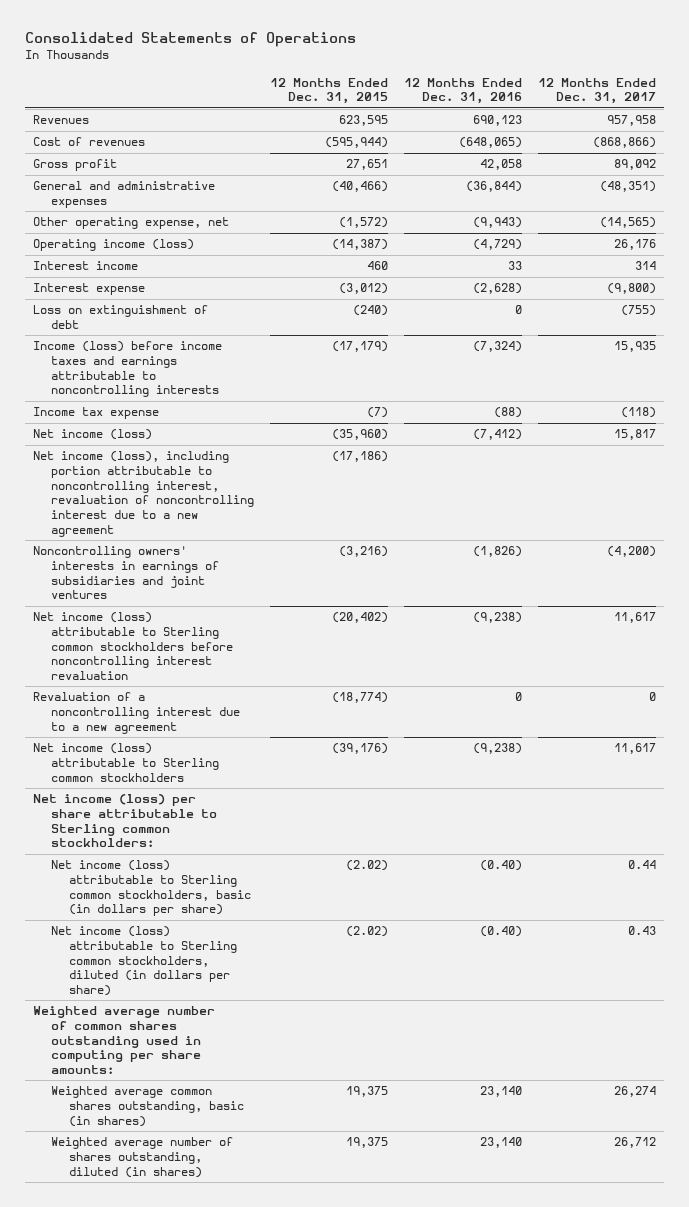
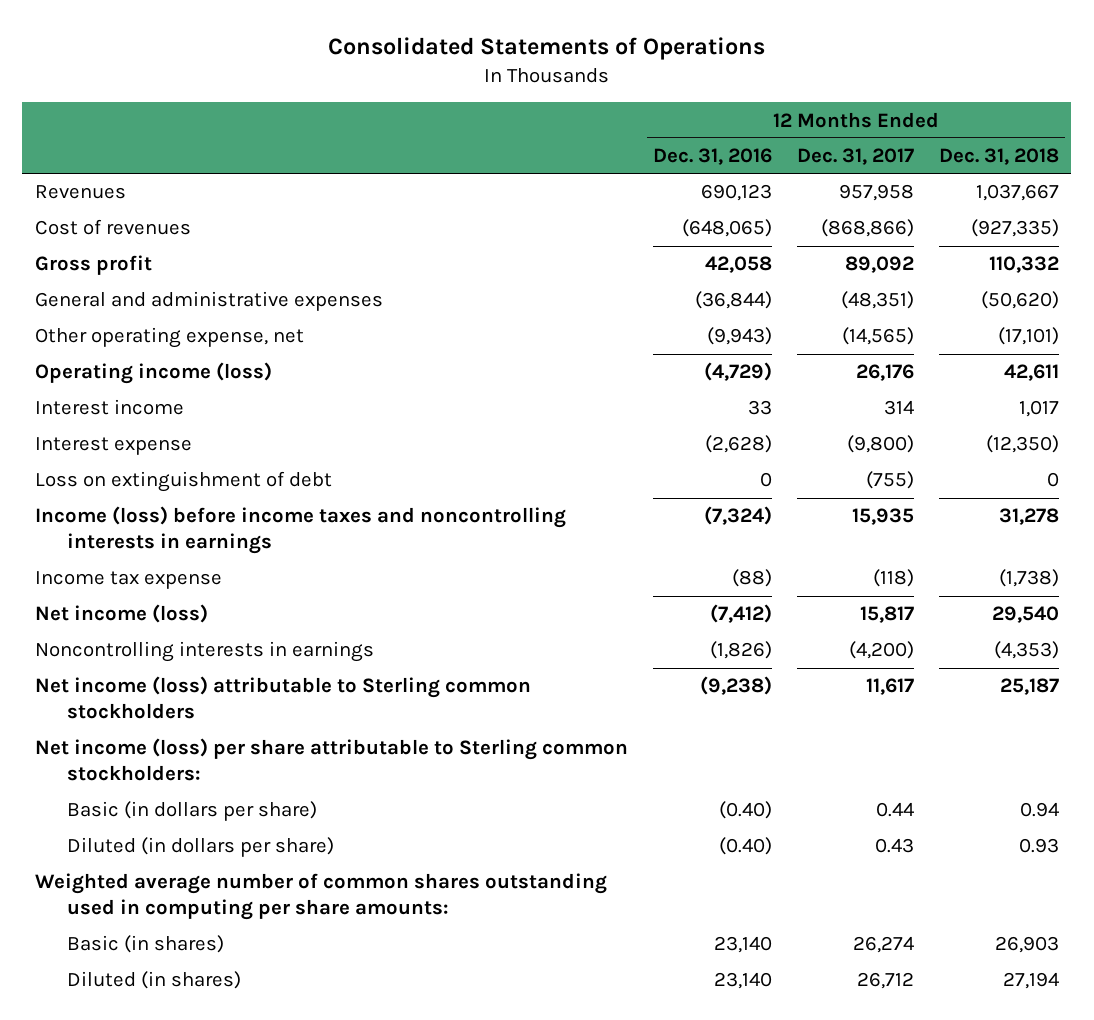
[269,77,388,105] 12 Months Ended Dec. 31, 2015 -> none
none -> [938,148,1059,166] Dec. 31, 2018
[32,341,222,398] Income (loss) before income taxes and earnings attributable to noncontrolling interests -> [34,506,566,555] Income (loss) before income taxes and noncontrolling interests in earnings
[32,451,254,537] Net income (loss), including portion attributable to noncontrolling interest, revaluation of noncontrolling interest due to a new agreement -> none
[32,612,233,680] Net income (loss) attributable to Sterling common stockholders before noncontrolling interest revaluation -> none
[32,692,240,734] Revaluation of a noncontrolling interest due to a new agreement -> none
[32,546,219,600] Noncontrolling owners' interests in earnings of subsidiaries and joint ventures -> [34,641,374,663] Noncontrolling interests in earnings
[50,860,251,917] Net income (loss) attributable to Sterling common stockholders, basic (in dollars per share) -> [67,801,318,822] Basic (in dollars per share)
[50,926,237,996] Net income (loss) attributable to Sterling common stockholders, diluted (in dollars per share) -> [67,837,335,858] Diluted (in dollars per share)
[50,1086,244,1127] Weighted average common shares outstanding, basic (in shares) -> [67,935,225,954] Basic (in shares)
[50,1137,233,1178] Weighted average number of shares outstanding, diluted (in shares) -> [67,971,242,990] Diluted (in shares)

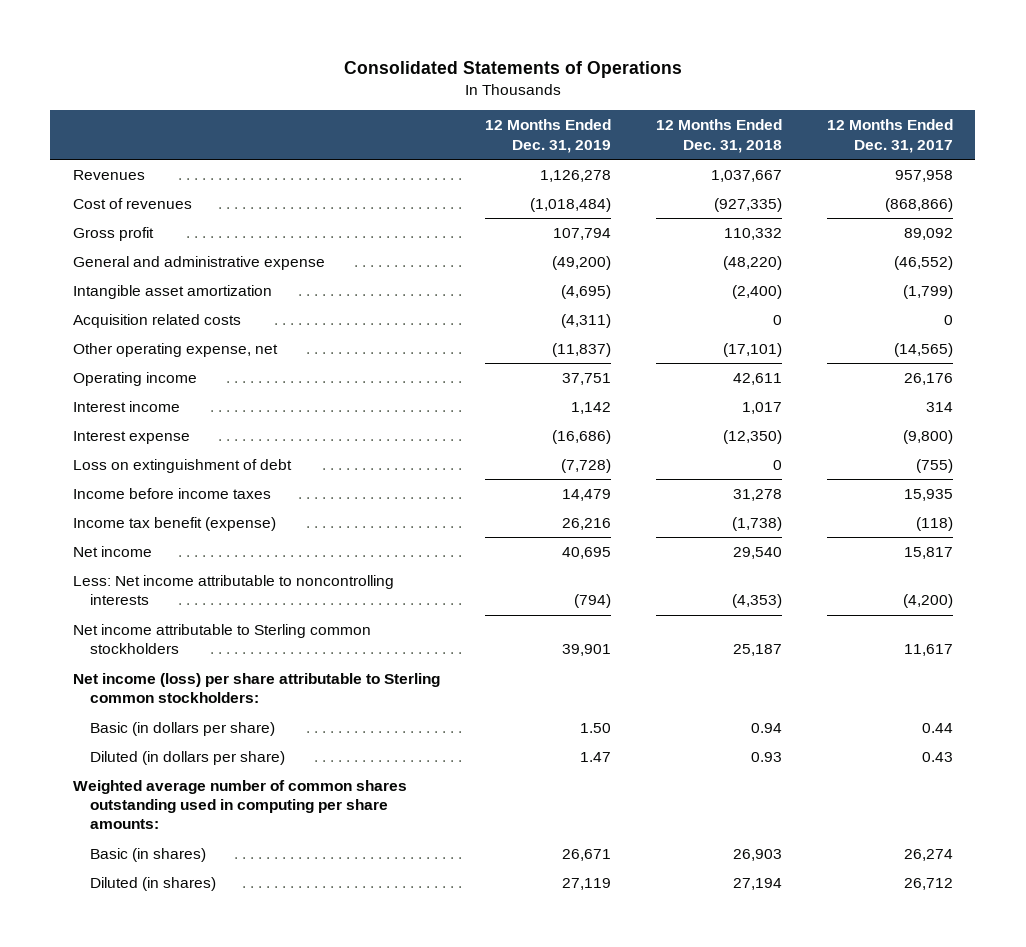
[652,148,772,166] Dec. 31, 2016 -> none
none -> [484,119,611,153] 12 Months Ended Dec. 31, 2019
[34,291,383,312] General and administrative expenses -> [72,255,325,270] General and administrative expense
[840,291,914,310] (48,351) -> [893,255,953,270] (46,552)
[980,291,1059,310] (50,620) -> [722,255,782,270] (48,220)
none -> [72,284,272,299] Intangible asset amortization
none -> [72,313,241,328] Acquisition related costs
[34,362,272,385] Operating income (loss) -> [72,371,197,386] Operating income
[34,506,566,555] Income (loss) before income taxes and noncontrolling interests in earnings -> [72,487,271,499] Income before income taxes
[34,571,222,590] Income tax expense -> [72,516,276,531] Income tax benefit (expense)
[34,604,208,624] Net income (loss) -> [72,545,152,557] Net income
[34,641,374,663] Noncontrolling interests in earnings -> [72,574,394,606] Less: Net income attributable to noncontrolling interests
[34,676,531,720] Net income (loss) attributable to Sterling common stockholders -> [72,623,371,655] Net income attributable to Sterling common stockholders

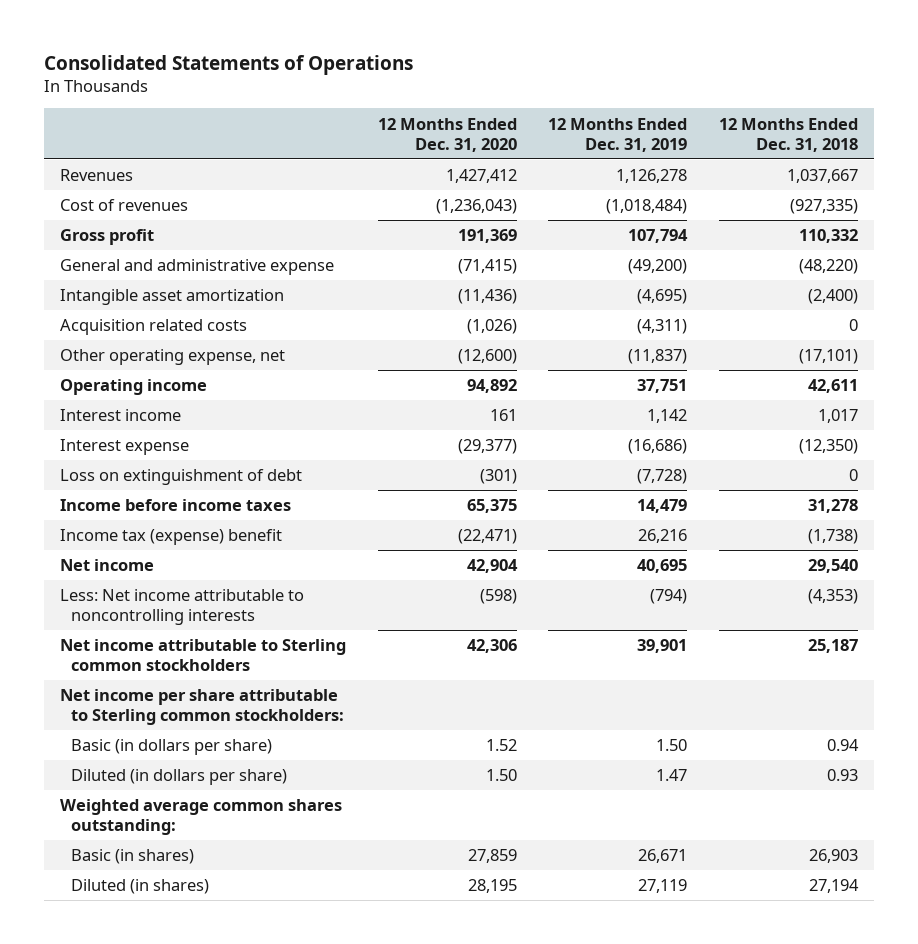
[826,119,953,153] 12 Months Ended Dec. 31, 2017 -> none
none -> [377,117,517,152] 12 Months Ended Dec. 31, 2020
[72,516,276,531] Income tax benefit (expense) -> [59,529,282,546] Income tax (expense) benefit
[72,672,440,704] Net income (loss) per share attributable to Sterling common stockholders: -> [59,689,345,726] Net income per share attributable to Sterling common stockholders:
[72,779,407,830] Weighted average number of common shares outstanding used in computing per share amounts: -> [59,799,342,836] Weighted average common shares outstanding:

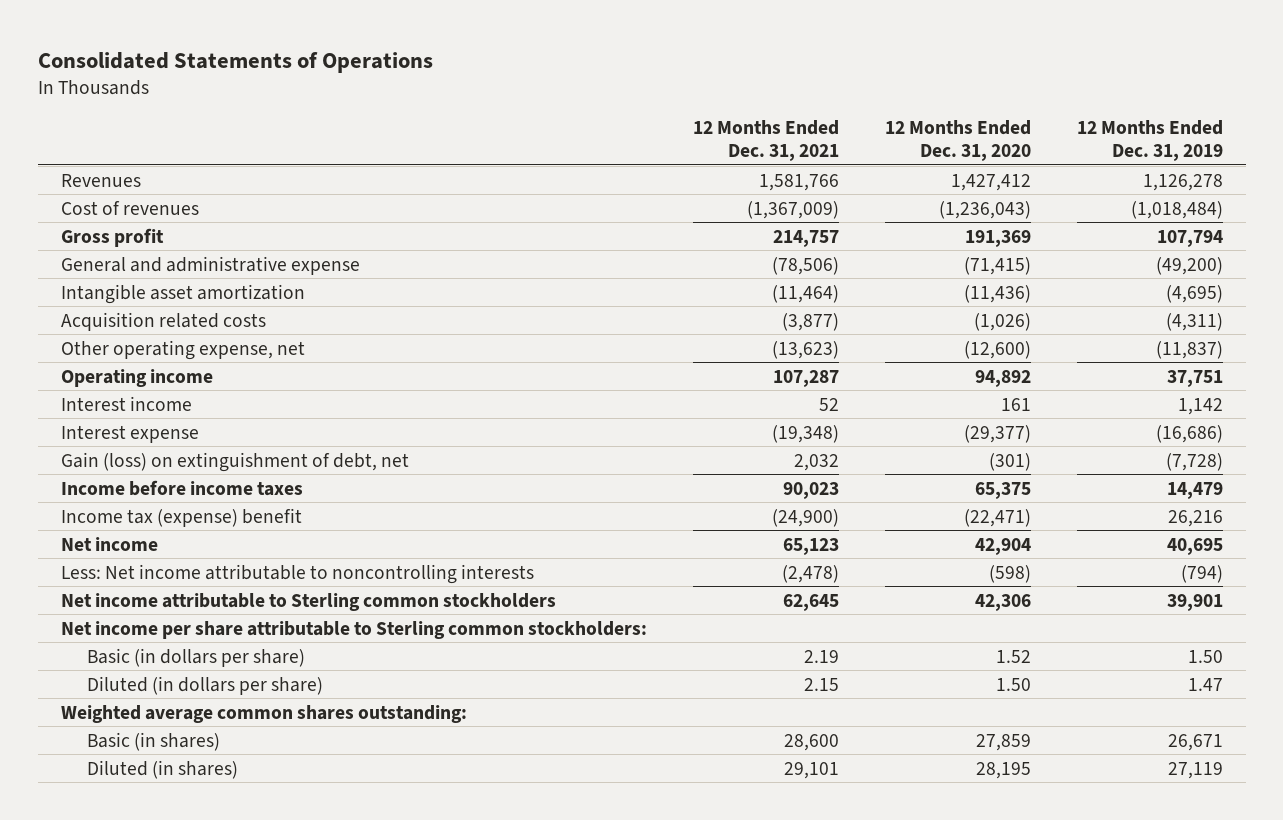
[719,117,859,152] 12 Months Ended Dec. 31, 2018 -> none
none -> [692,119,839,161] 12 Months Ended Dec. 31, 2021
[59,469,302,486] Loss on extinguishment of debt -> [60,451,409,472] Gain (loss) on extinguishment of debt, net

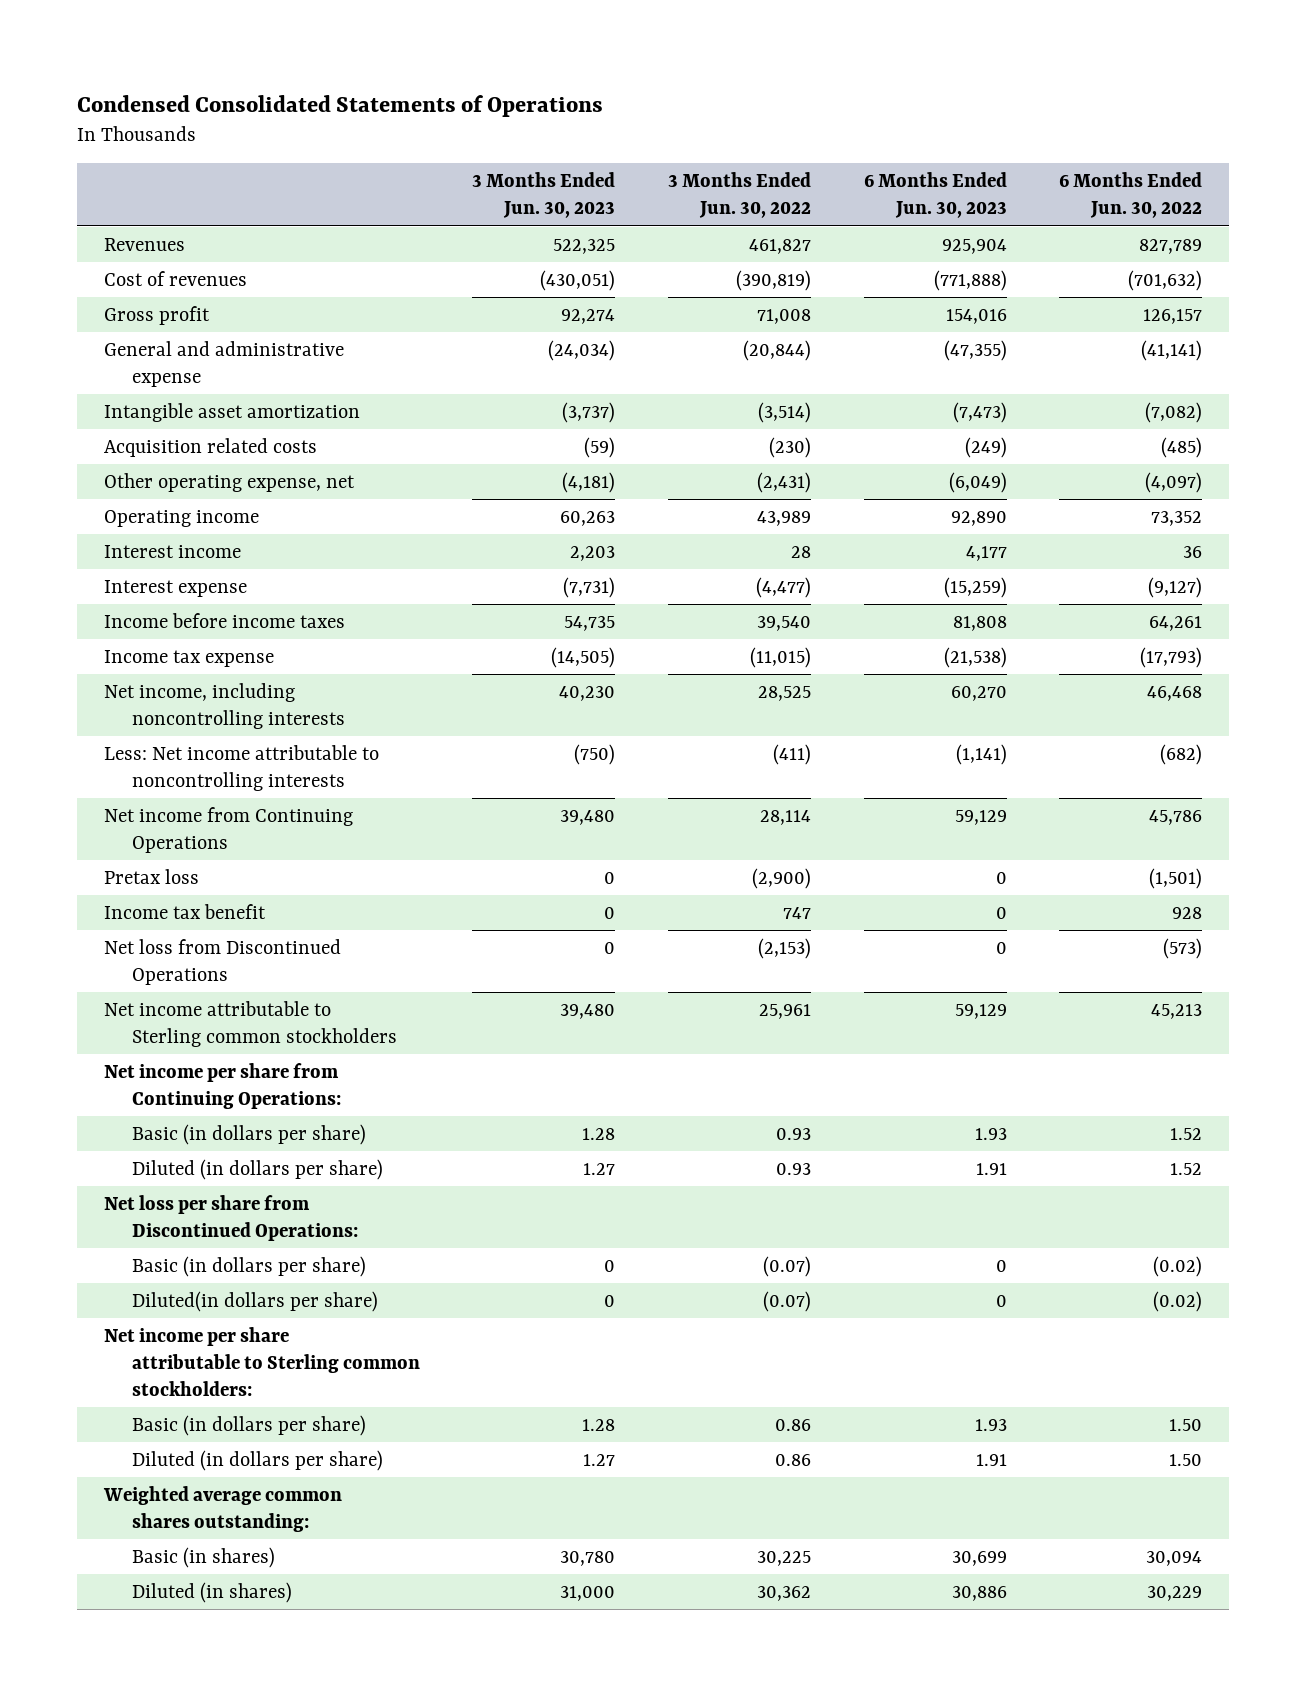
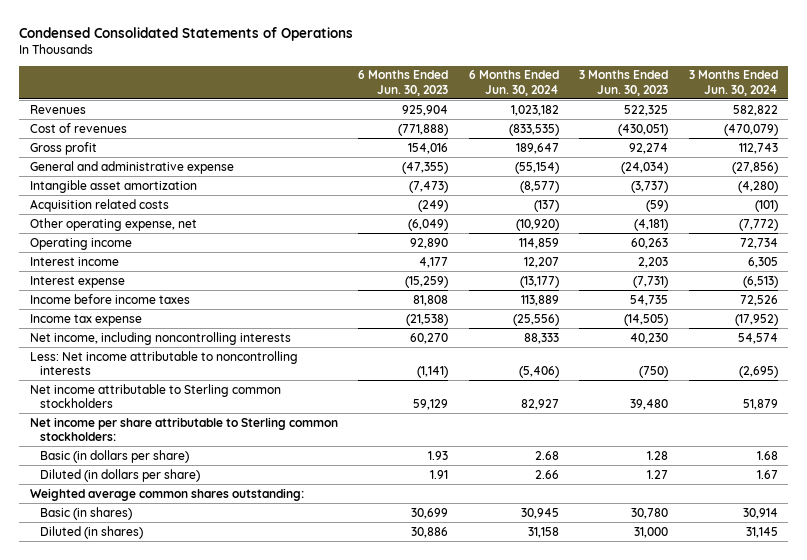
[668,172,812,219] 3 Months Ended Jun. 30, 2022 -> none
[1059,172,1203,219] 6 Months Ended Jun. 30, 2022 -> none
none -> [468,70,559,96] 6 Months Ended Jun. 30, 2024
none -> [688,70,778,96] 3 Months Ended Jun. 30, 2024
[103,806,353,854] Net income from Continuing Operations -> none
[103,868,199,884] Pretax loss -> none
[103,903,266,919] Income tax benefit -> none
[103,938,341,986] Net loss from Discontinued Operations -> none
[103,1062,341,1110] Net income per share from Continuing Operations: -> none
[131,1123,366,1145] Basic (in dollars per share) -> none
[131,1158,383,1180] Diluted (in dollars per share) -> none
[103,1194,358,1242] Net loss per share from Discontinued Operations: -> none
[131,1255,366,1277] Basic (in dollars per share) -> none
[131,1290,378,1312] Diluted(in dollars per share) -> none

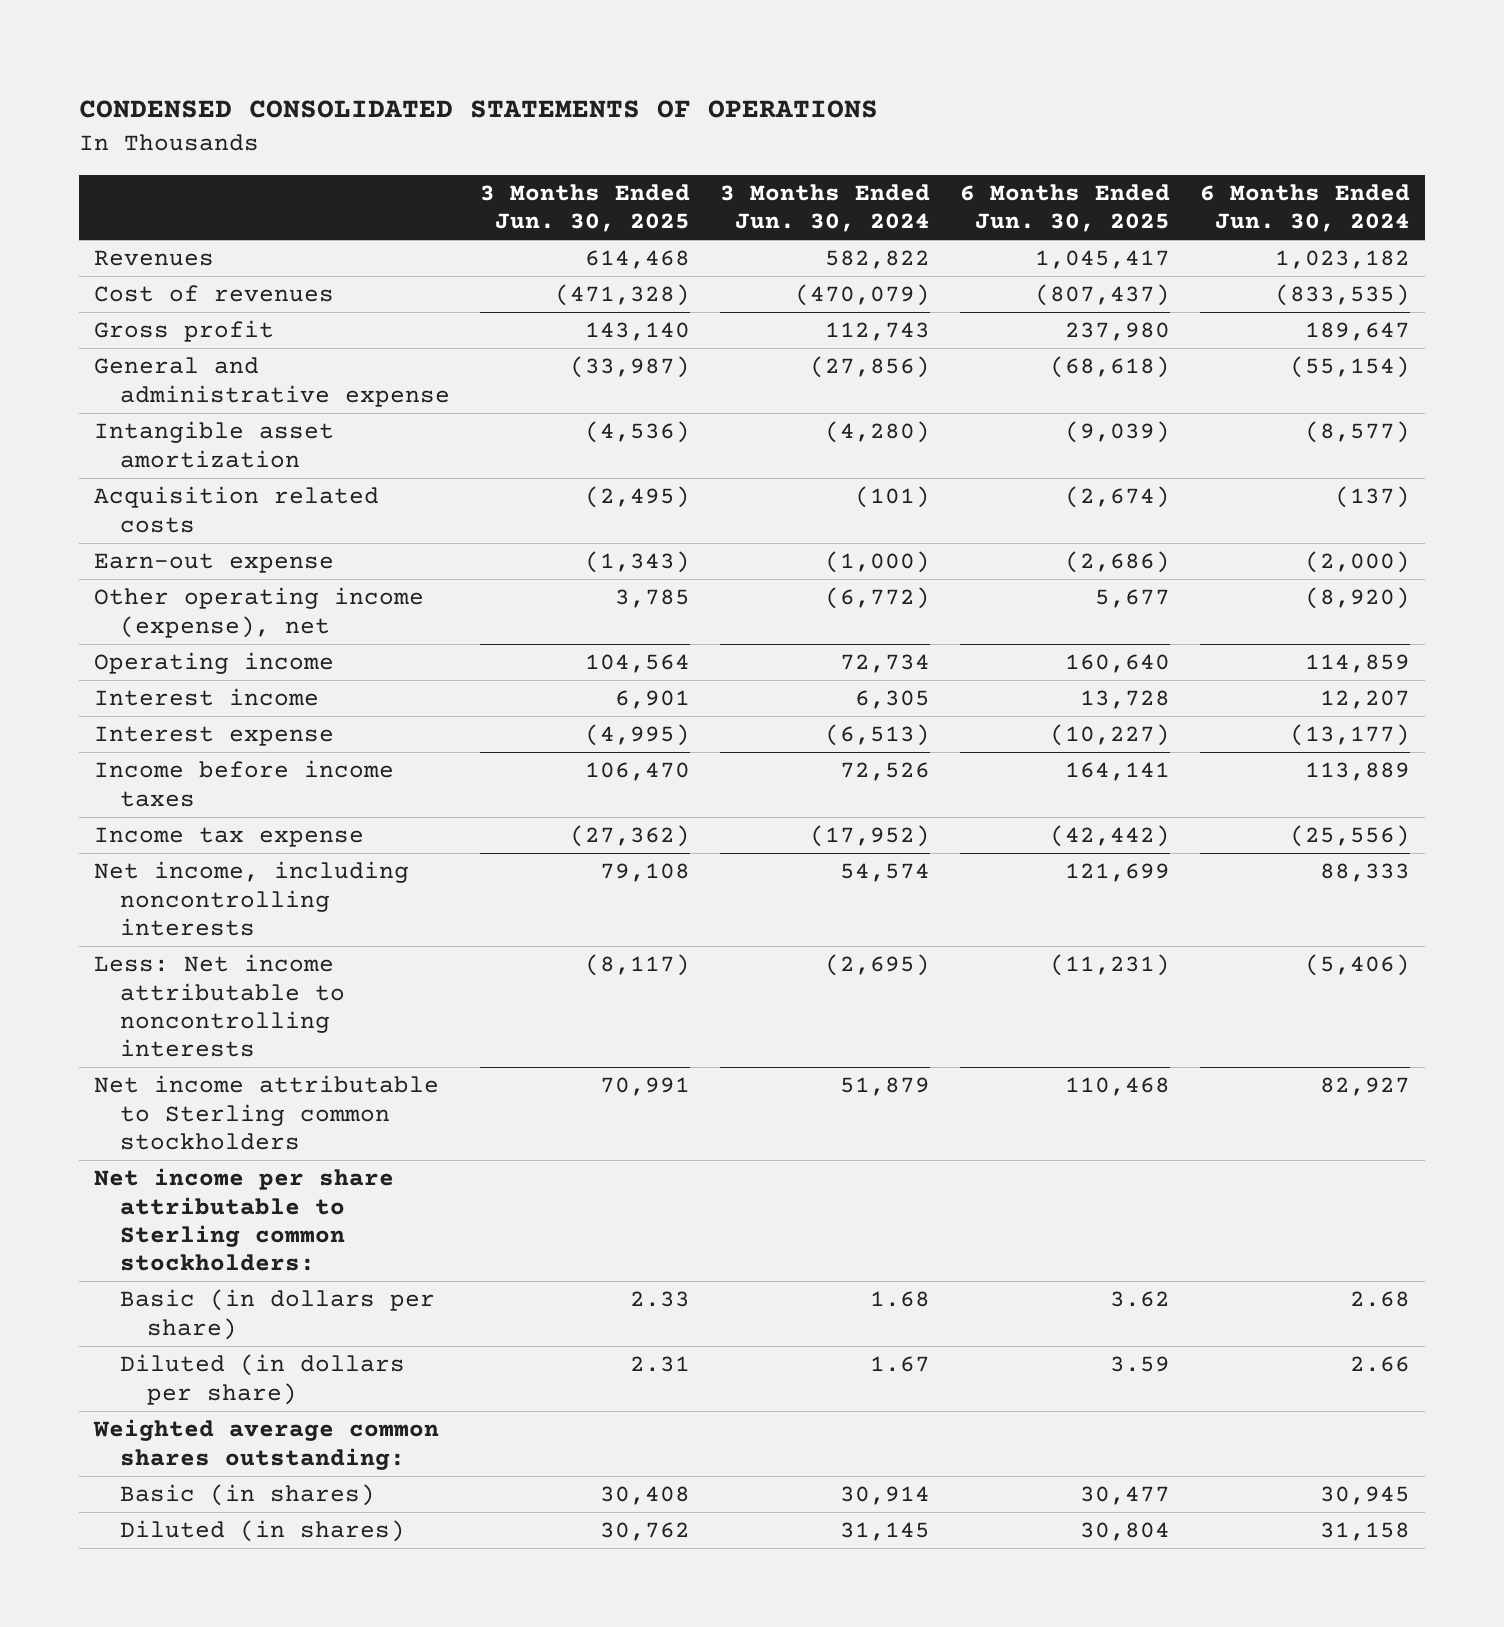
[19,26,354,41] Condensed Consolidated Statements of Operations -> [78,99,878,118] CONDENSED CONSOLIDATED STATEMENTS OF OPERATIONS
[358,70,449,96] 6 Months Ended Jun. 30, 2023 -> none
[579,70,669,96] 3 Months Ended Jun. 30, 2023 -> none
none -> [480,183,691,233] 3 Months Ended Jun. 30, 2025
none -> [960,183,1171,233] 6 Months Ended Jun. 30, 2025
none -> [93,553,334,574] Earn-out expense
[29,217,197,231] Other operating expense, net -> [93,587,424,638] Other operating income (expense), net
[515,218,559,231] (10,920) -> [1304,587,1410,610] (8,920)
[738,218,778,231] (7,772) -> [825,587,931,610] (6,772)

